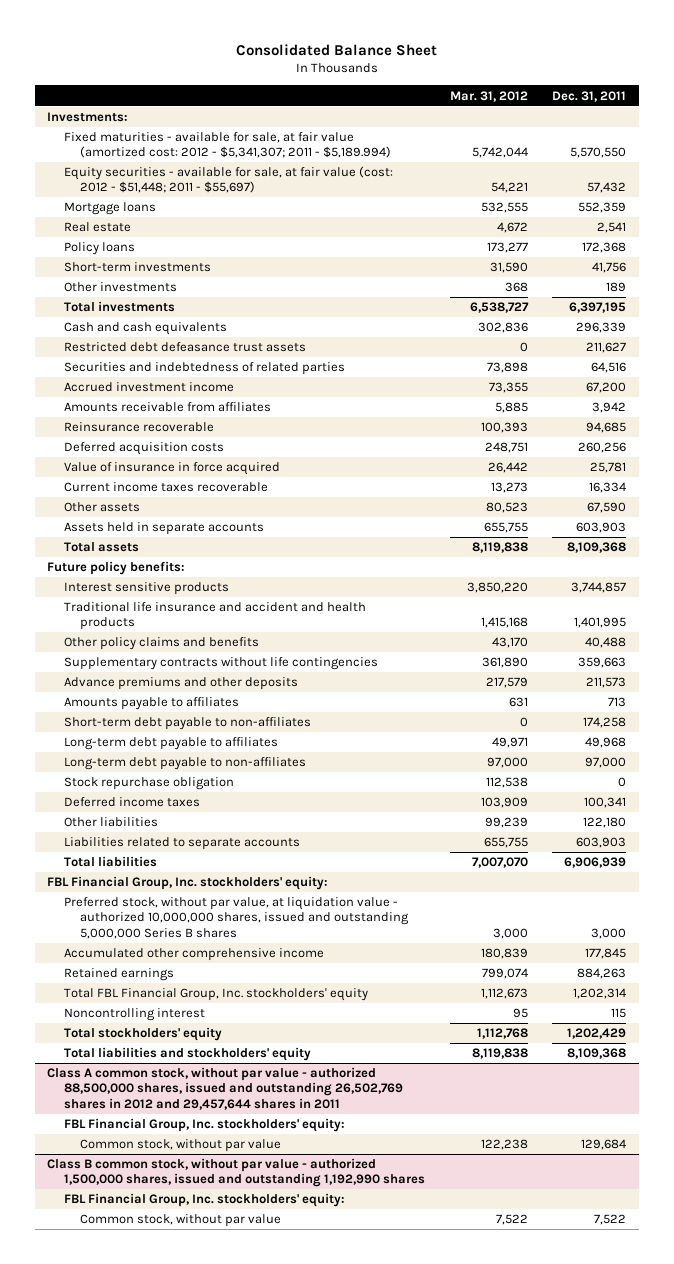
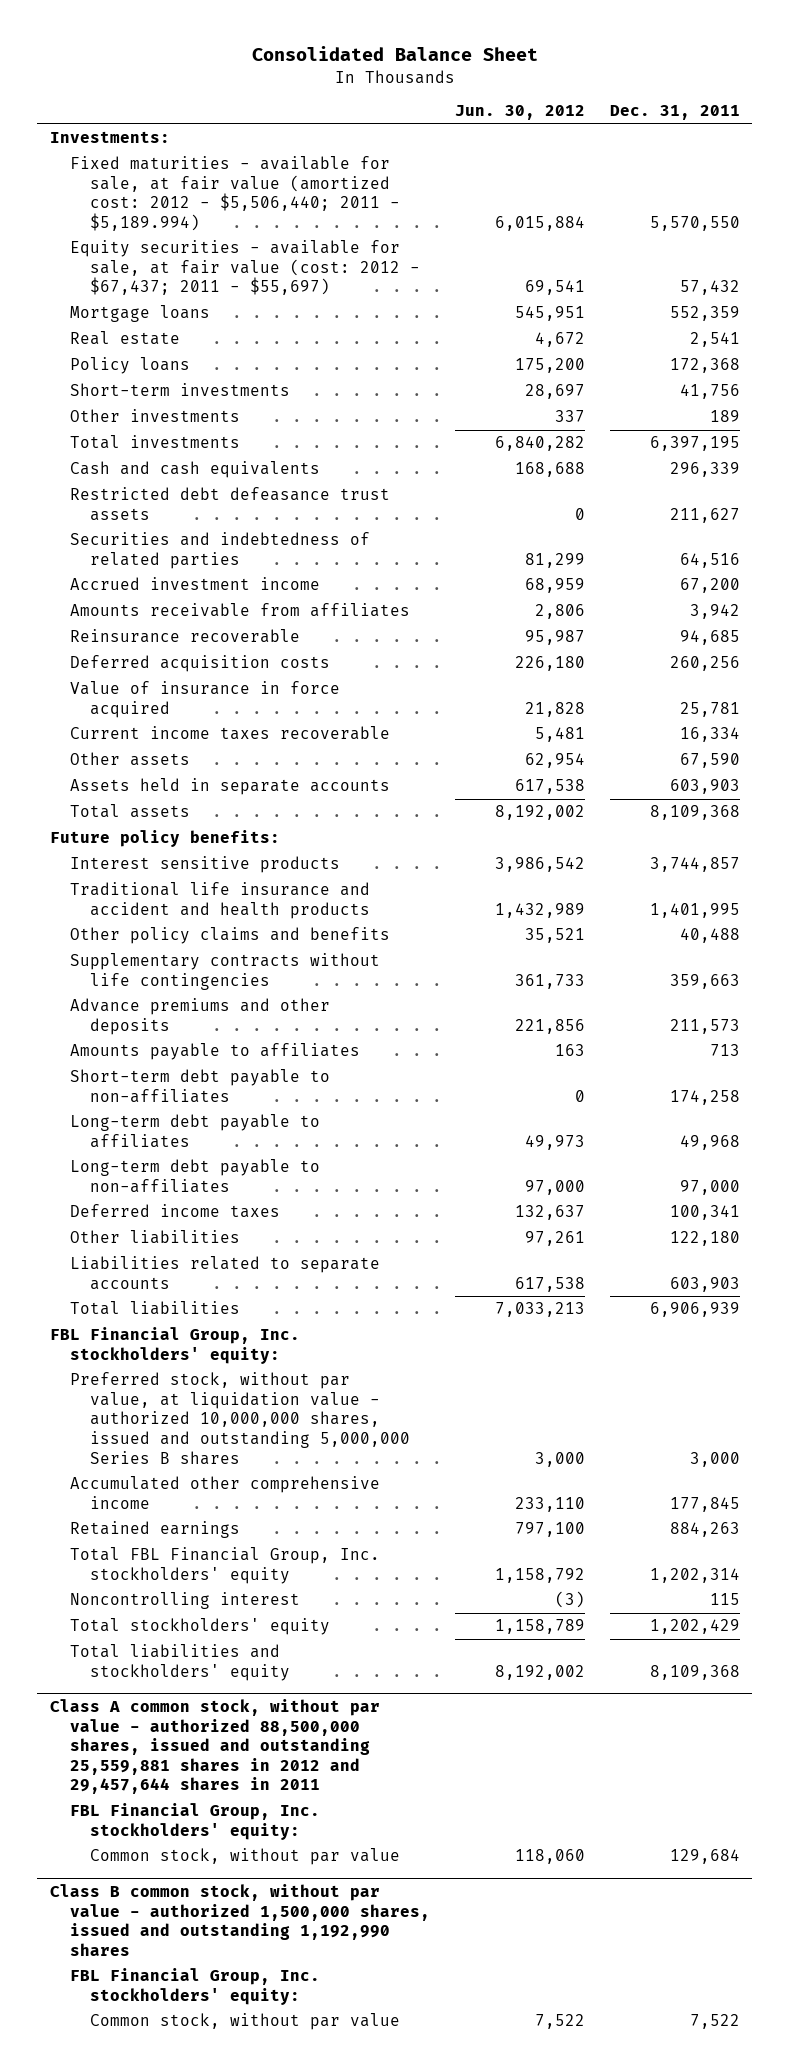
[449,90,528,102] Mar. 31, 2012 -> none
none -> [454,105,585,121] Jun. 30, 2012
[63,132,392,159] Fixed maturities - available for sale, at fair value (amortized cost: 2012 - $5,341,307; 2011 - $5,189.994) -> [69,156,400,231] Fixed maturities - available for sale, at fair value (amortized cost: 2012 - $5,506,440; 2011 - $5,189.994)
[63,166,393,194] Equity securities - available for sale, at fair value (cost: 2012 - $51,448; 2011 - $55,697) -> [69,240,420,296] Equity securities - available for sale, at fair value (cost: 2012 - $67,437; 2011 - $55,697)
[63,777,234,791] Stock repurchase obligation -> none
[47,1067,403,1110] Class A common stock, without par value - authorized 88,500,000 shares, issued and outstanding 26,502,769 shares in 2012 and 29,457,644 shares in 2011 -> [49,1699,380,1795] Class A common stock, without par value - authorized 88,500,000 shares, issued and outstanding 25,559,881 shares in 2012 and 29,457,644 shares in 2011

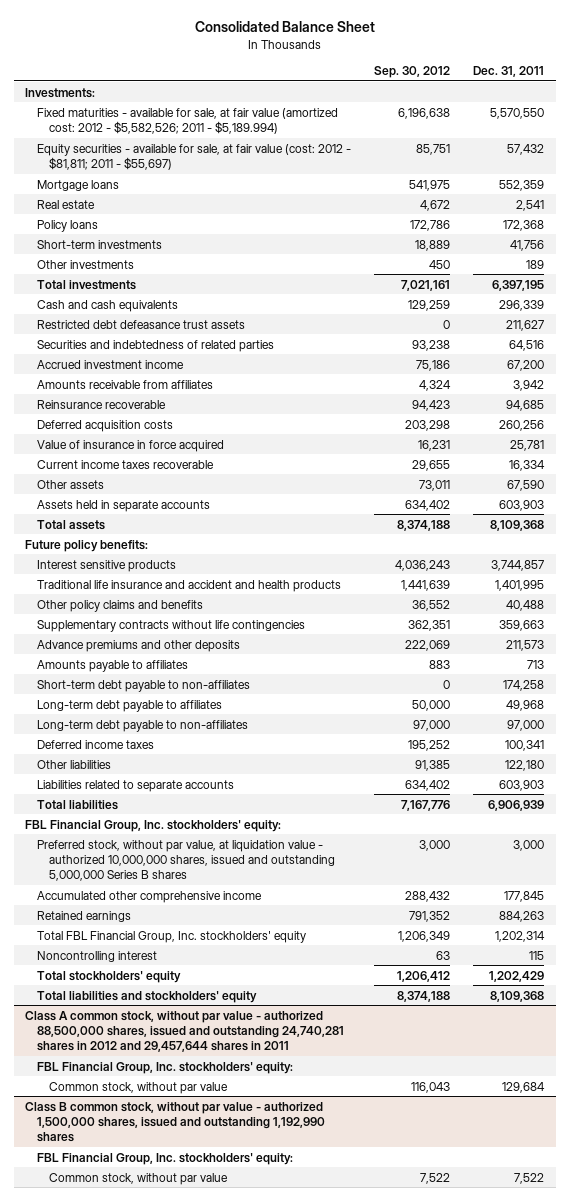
[454,105,585,121] Jun. 30, 2012 -> none
none -> [374,66,451,79] Sep. 30, 2012
[69,156,400,231] Fixed maturities - available for sale, at fair value (amortized cost: 2012 - $5,506,440; 2011 - $5,189.994) -> [36,107,338,134] Fixed maturities - available for sale, at fair value (amortized cost: 2012 - $5,582,526; 2011 - $5,189.994)
[69,240,420,296] Equity securities - available for sale, at fair value (cost: 2012 - $67,437; 2011 - $55,697) -> [36,143,351,170] Equity securities - available for sale, at fair value (cost: 2012 - $81,811; 2011 - $55,697)
[49,1699,380,1795] Class A common stock, without par value - authorized 88,500,000 shares, issued and outstanding 25,559,881 shares in 2012 and 29,457,644 shares in 2011 -> [25,1010,344,1053] Class A common stock, without par value - authorized 88,500,000 shares, issued and outstanding 24,740,281 shares in 2012 and 29,457,644 shares in 2011

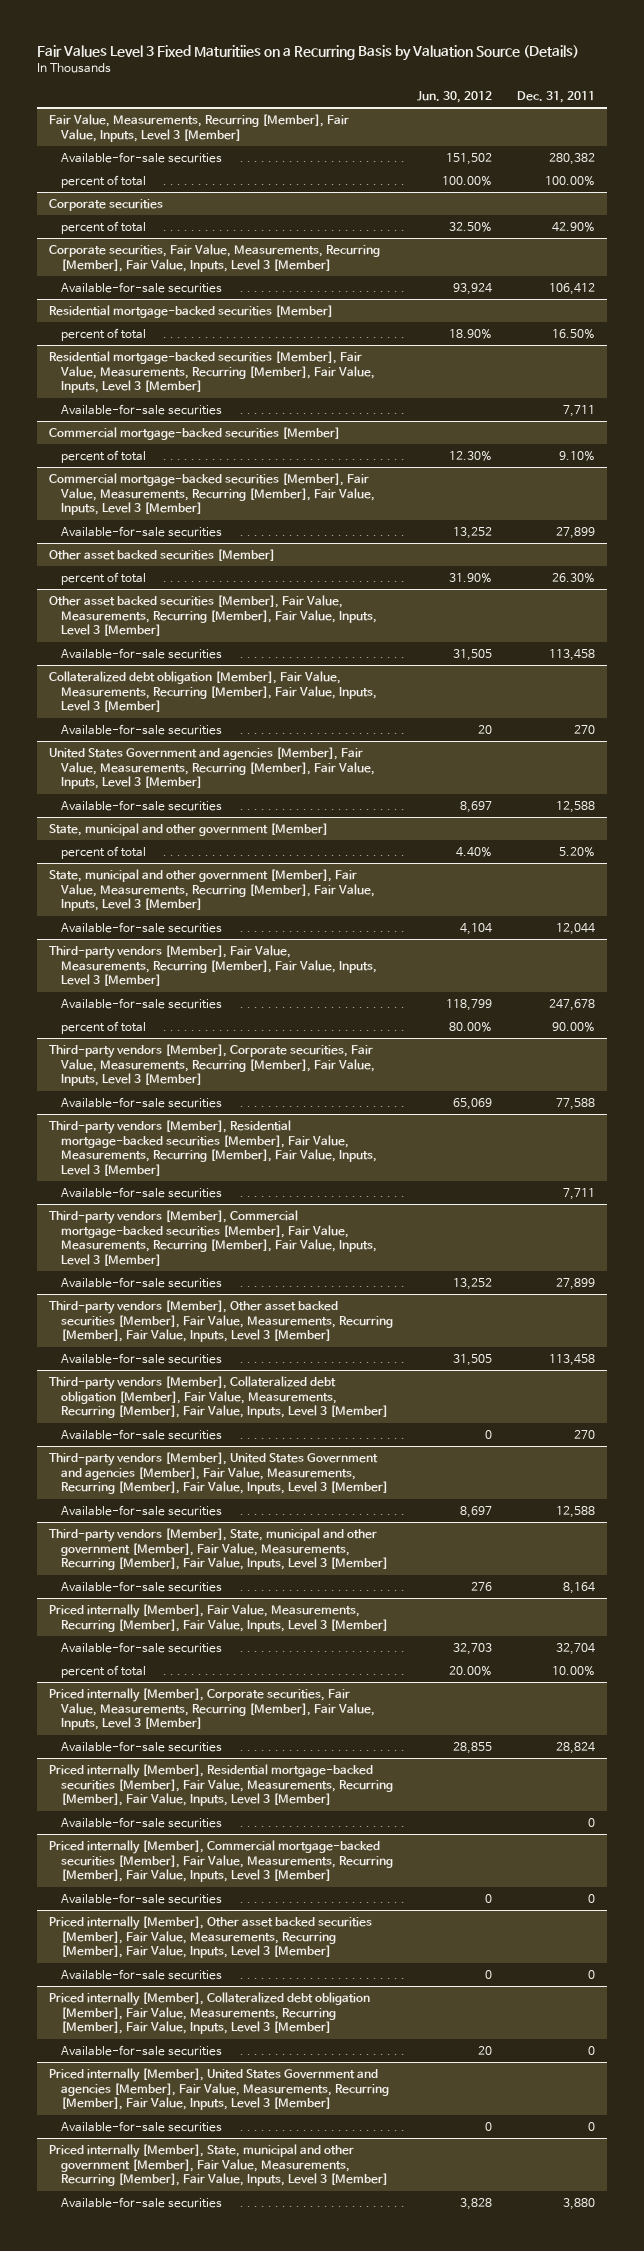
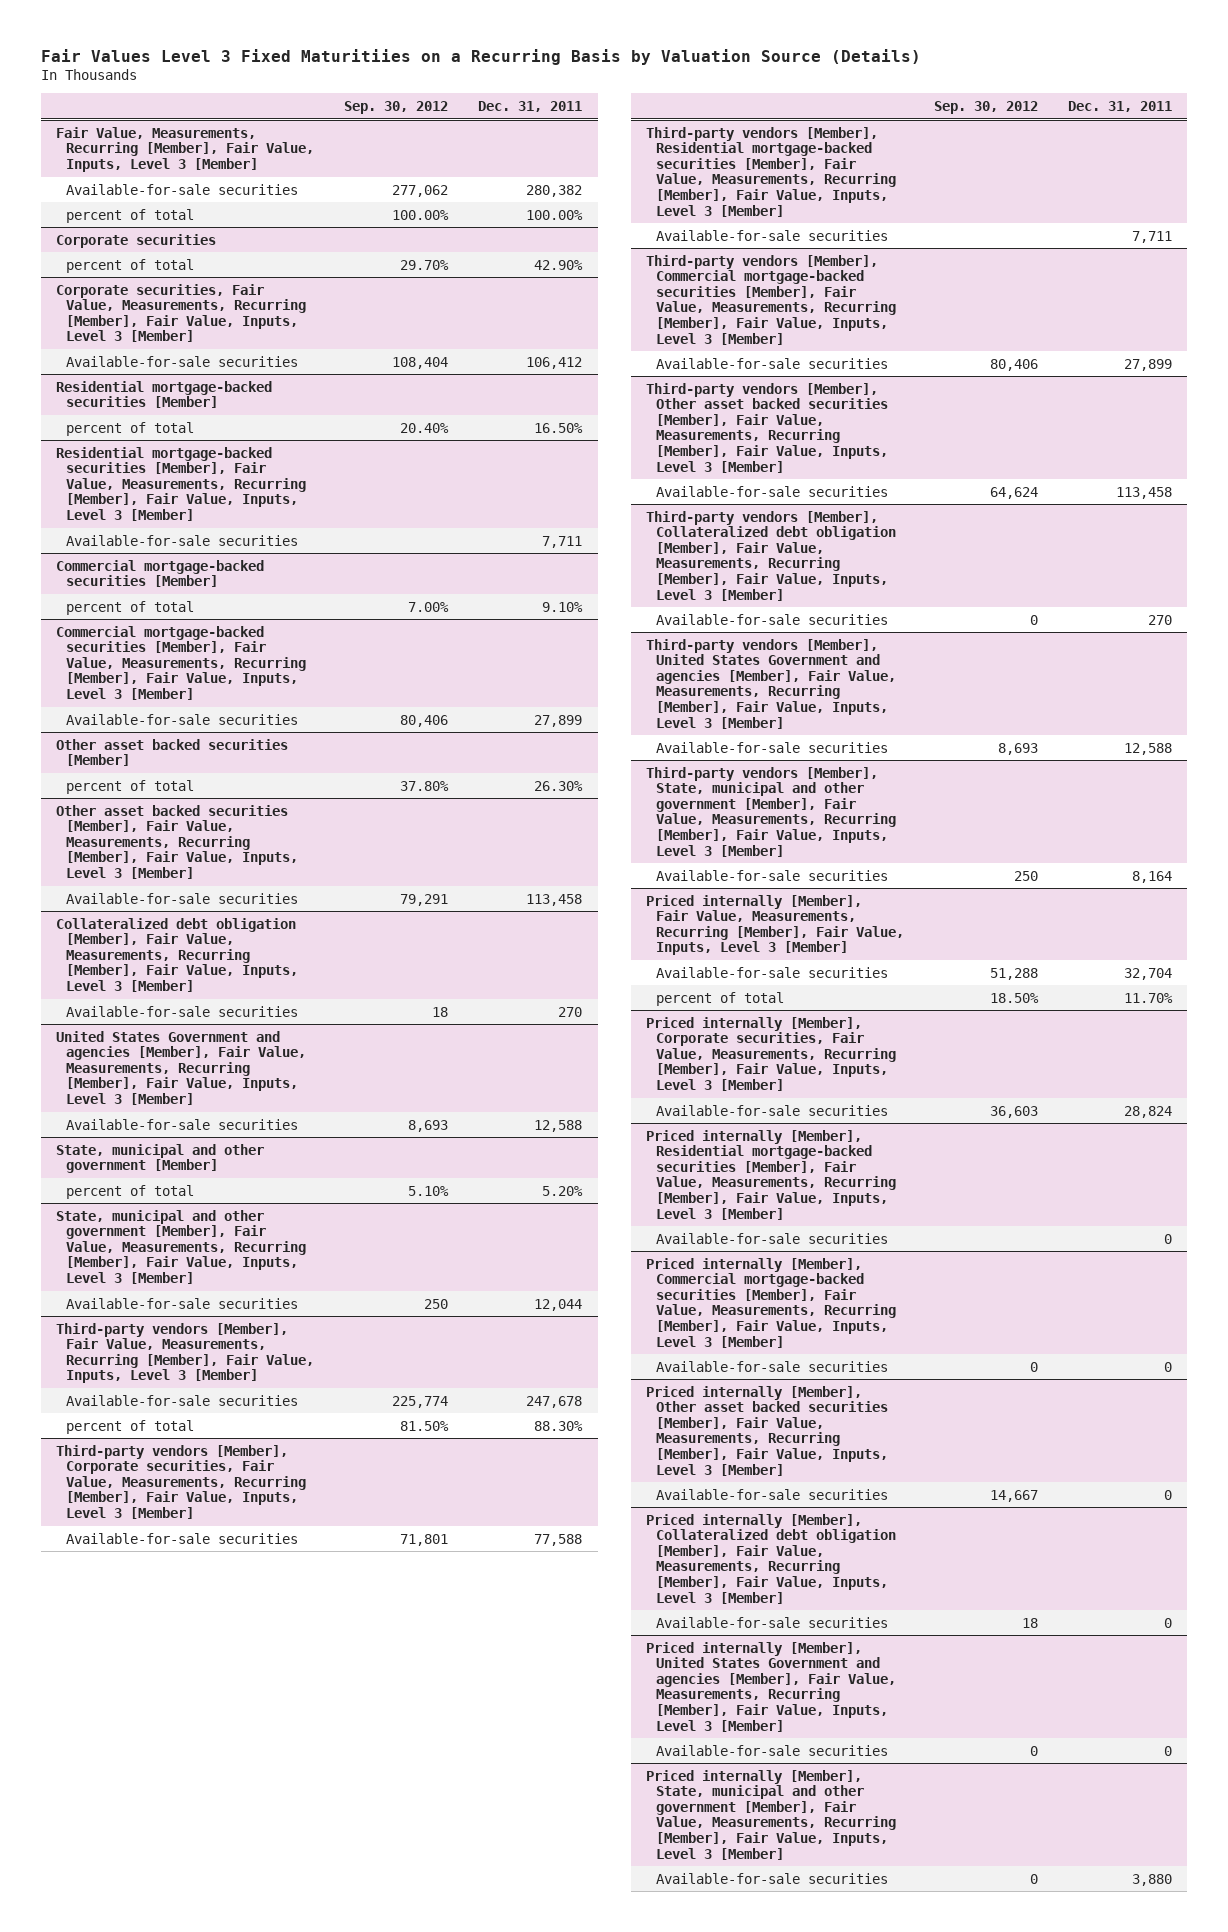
[417,90,493,103] Jun. 30, 2012 -> none
none -> [344,101,449,115] Sep. 30, 2012
[552,1021,596,1032] 90.00% -> [534,1420,584,1431] 88.30%
[552,1665,596,1676] 10.00% -> [1124,992,1174,1003] 11.70%

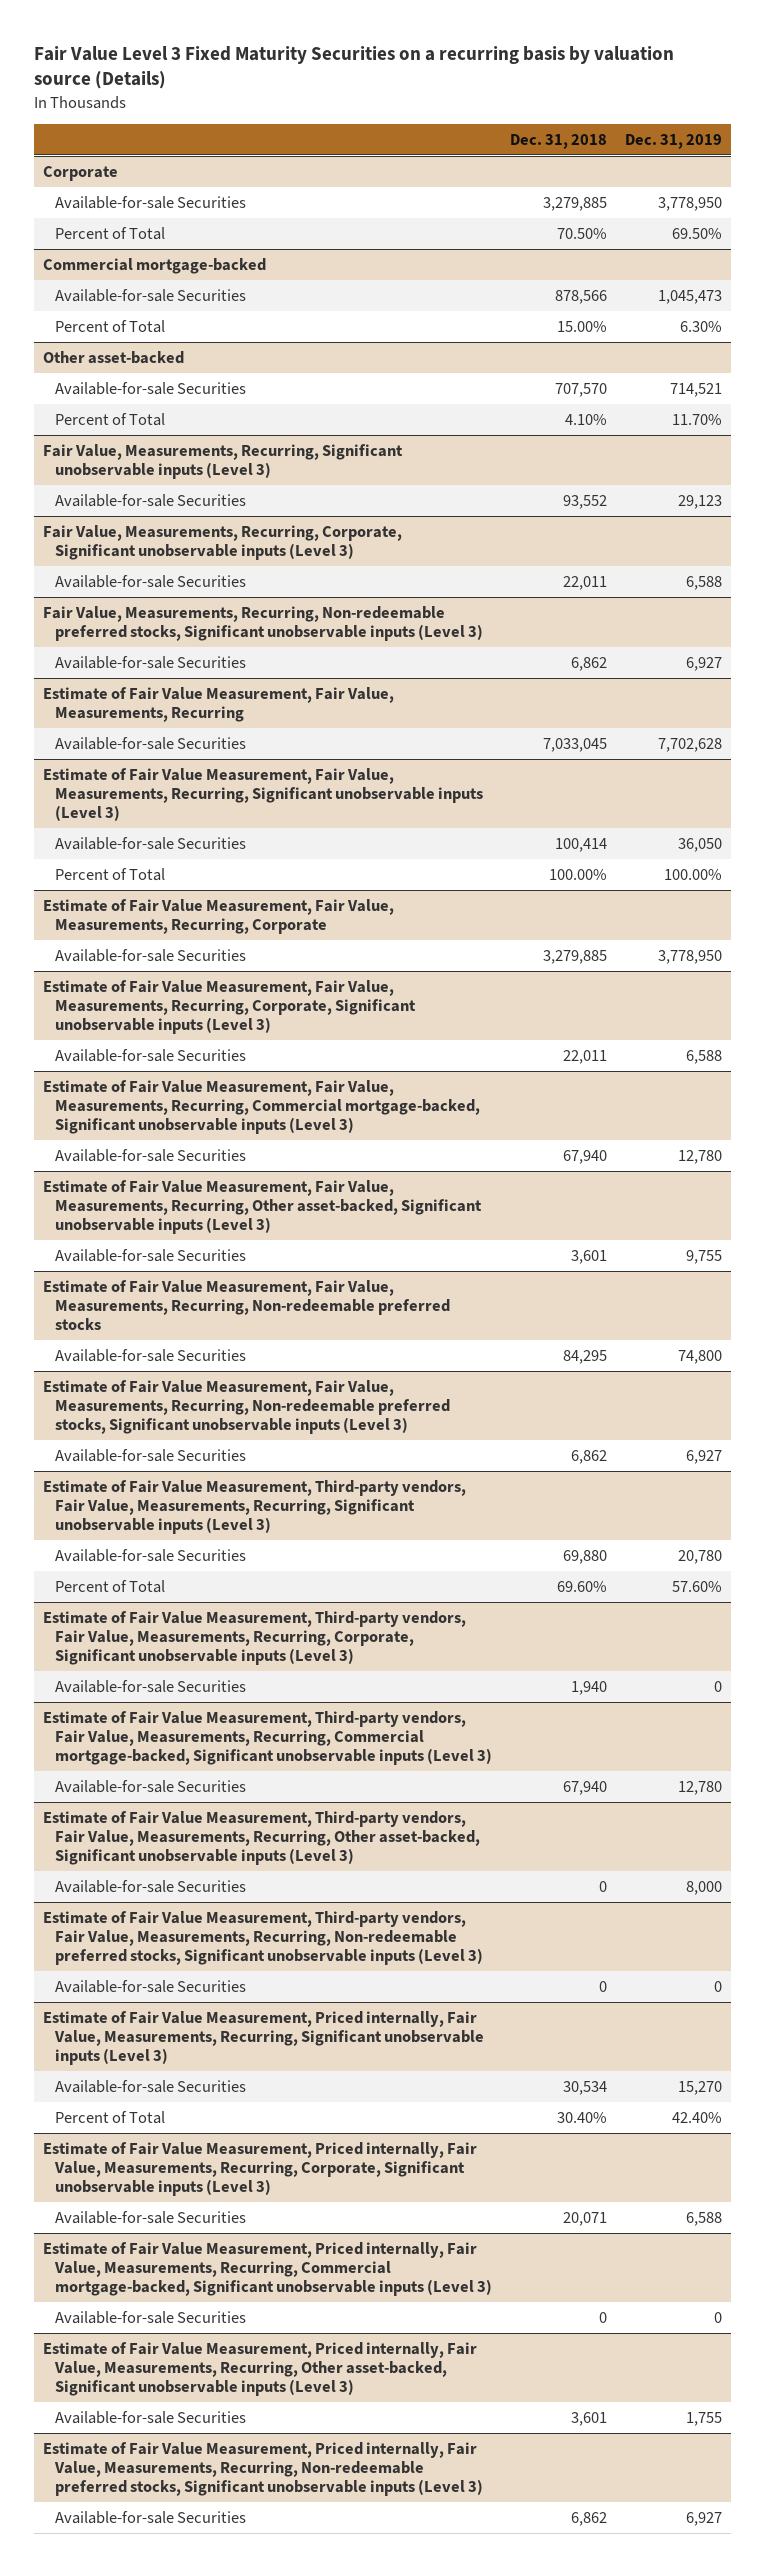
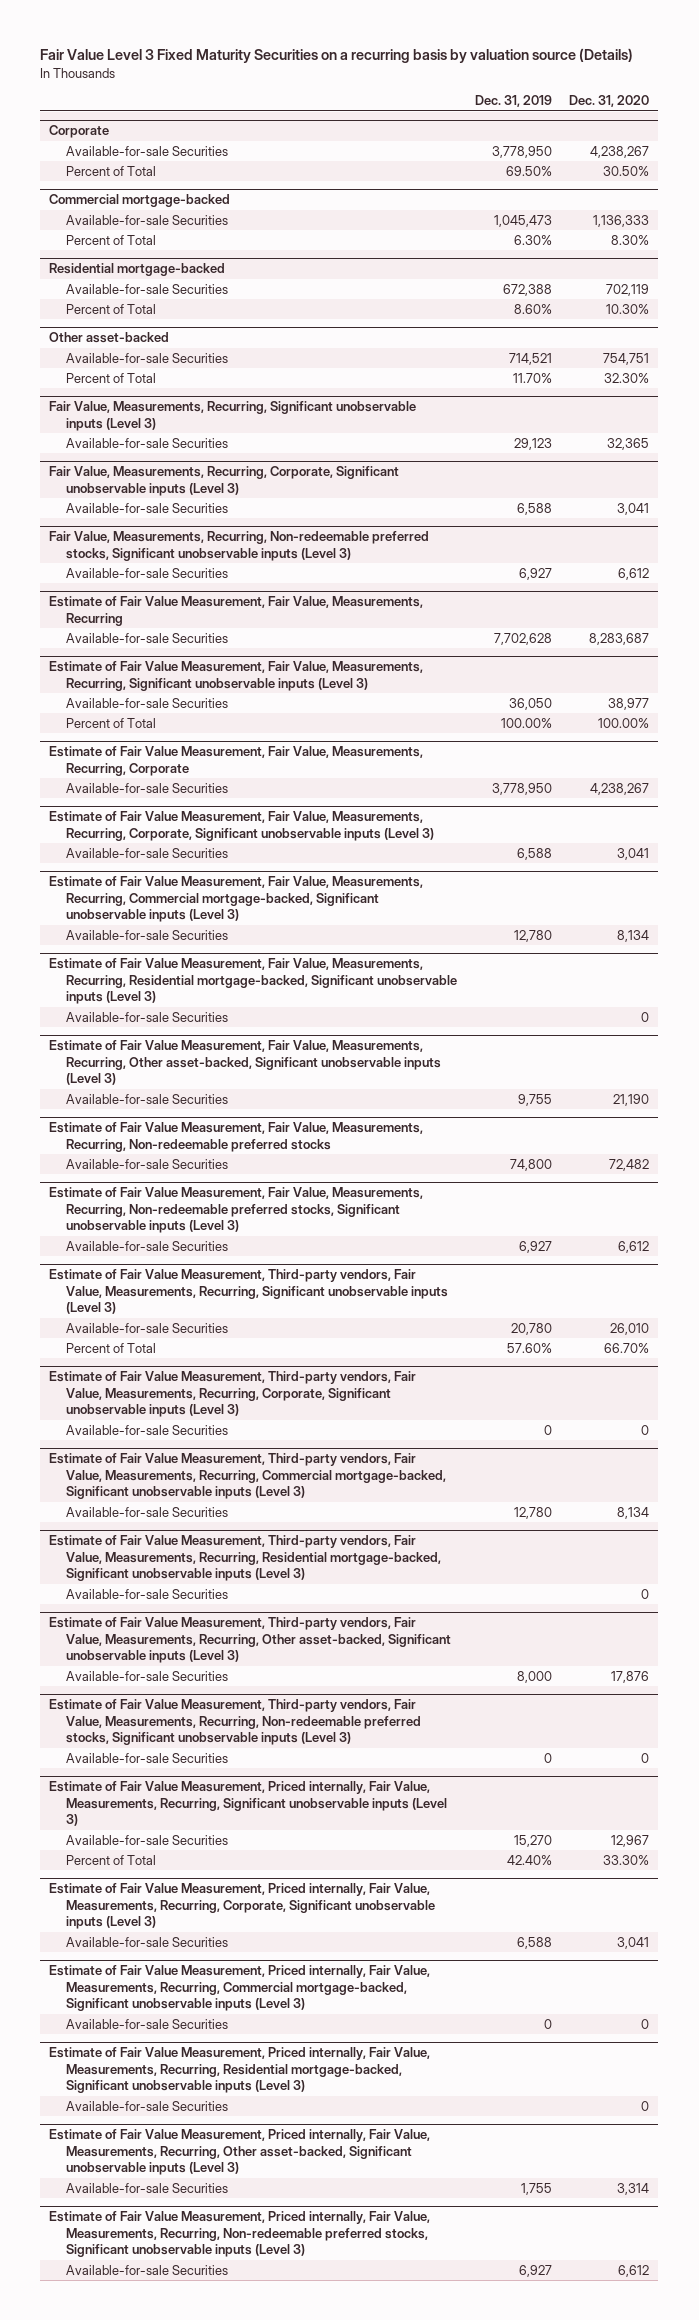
[510,133,608,149] Dec. 31, 2018 -> none
none -> [569,95,650,108] Dec. 31, 2020
none -> [49,263,226,277] Residential mortgage-backed
none -> [65,283,228,294] Available-for-sale Securities
none -> [65,303,156,314] Percent of Total
none -> [49,958,457,1005] Estimate of Fair Value Measurement, Fair Value, Measurements, Recurring, Residential mortgage-backed, Significant unobservable inputs (Level 3)
none -> [65,1011,228,1022] Available-for-sale Securities
none -> [49,1535,441,1582] Estimate of Fair Value Measurement, Third-party vendors, Fair Value, Measurements, Recurring, Residential mortgage-backed, Significant unobservable inputs (Level 3)
none -> [65,1588,228,1599] Available-for-sale Securities
none -> [49,2047,431,2094] Estimate of Fair Value Measurement, Priced internally, Fair Value, Measurements, Recurring, Residential mortgage-backed, Significant unobservable inputs (Level 3)
none -> [65,2100,228,2111] Available-for-sale Securities

